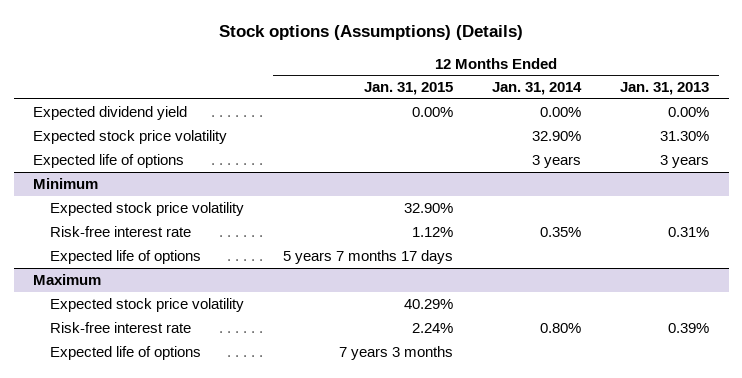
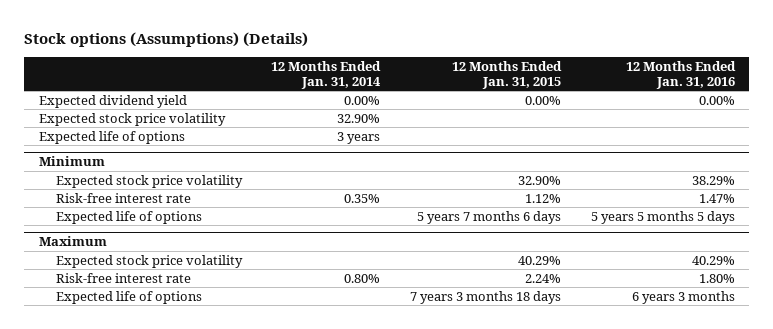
[620,82,710,96] Jan. 31, 2013 -> none
none -> [625,60,736,89] 12 Months Ended Jan. 31, 2016
[282,249,453,264] 5 years 7 months 17 days -> [416,210,561,224] 5 years 7 months 6 days
[338,345,453,360] 7 years 3 months -> [409,290,561,304] 7 years 3 months 18 days

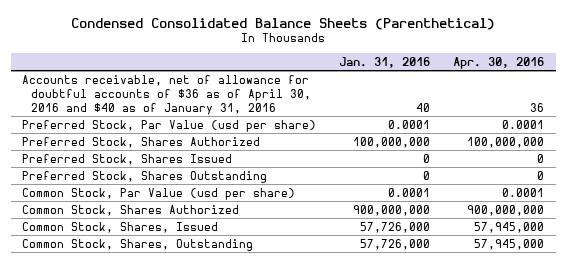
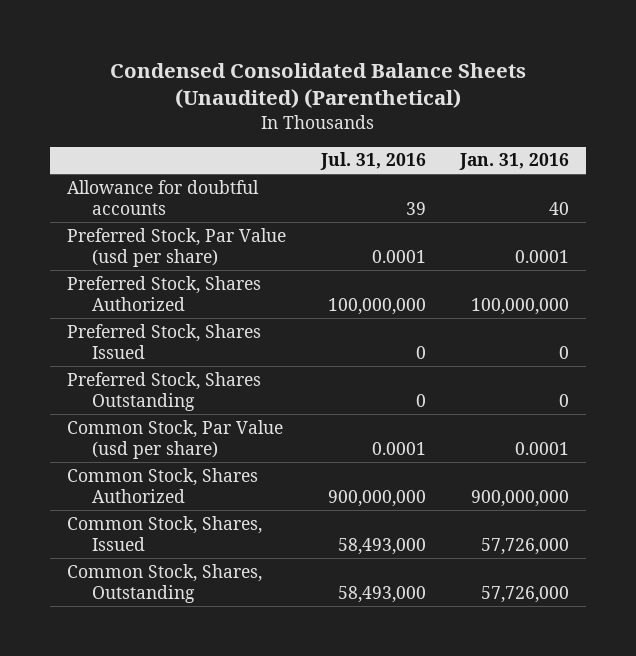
[71,17,496,30] Condensed Consolidated Balance Sheets (Parenthetical) -> [110,62,527,109] Condensed Consolidated Balance Sheets (Unaudited) (Parenthetical)
[453,56,545,69] Apr. 30, 2016 -> none
none -> [319,152,426,171] Jul. 31, 2016
[22,74,312,115] Accounts receivable, net of allowance for doubtful accounts of $36 as of April 30, 2016 and $40 as of January 31, 2016 -> [67,179,260,216] Allowance for doubtful accounts

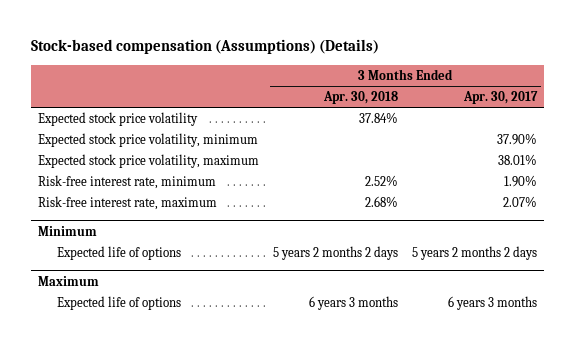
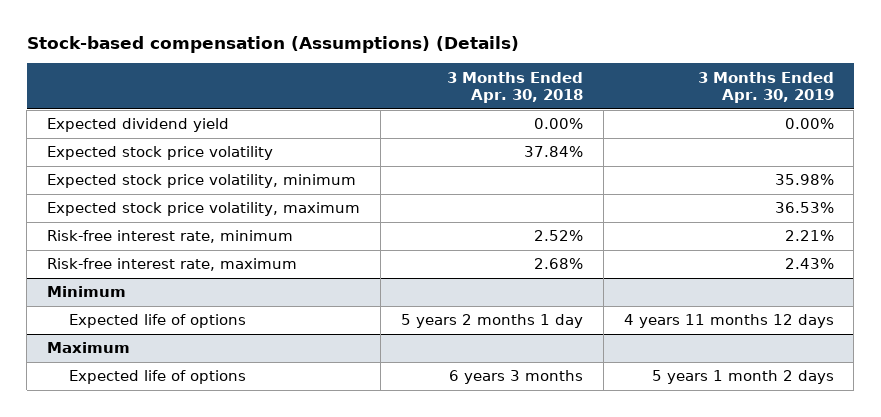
[463,91,539,105] Apr. 30, 2017 -> none
none -> [697,71,834,103] 3 Months Ended Apr. 30, 2019
none -> [47,118,230,133] Expected dividend yield
[273,246,399,261] 5 years 2 months 2 days -> [400,314,583,329] 5 years 2 months 1 day

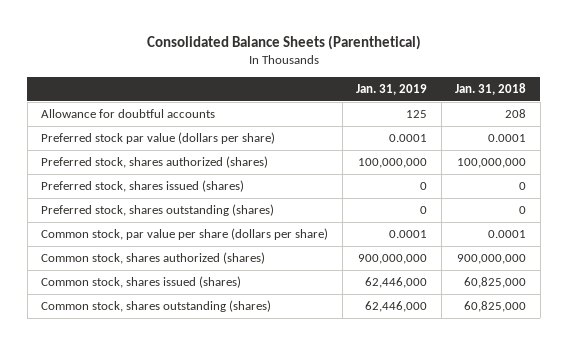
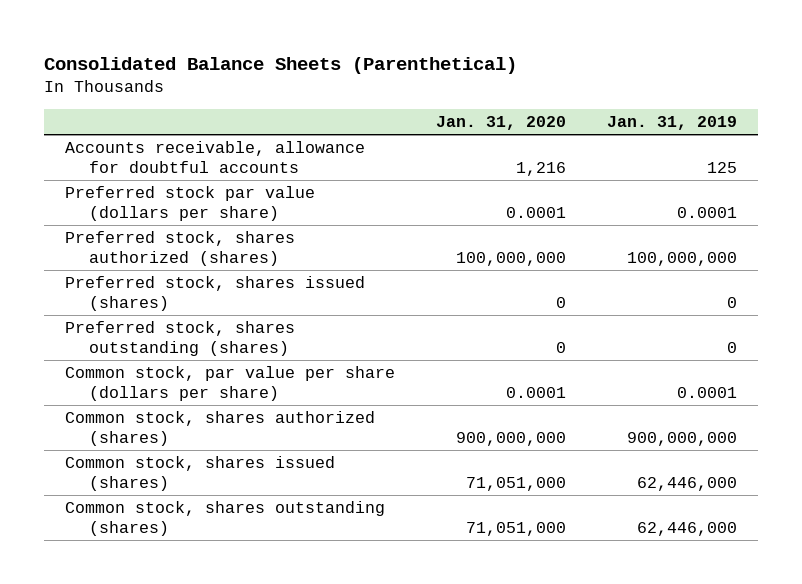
[455,83,527,96] Jan. 31, 2018 -> none
none -> [436,115,567,130] Jan. 31, 2020
[41,109,216,119] Allowance for doubtful accounts -> [64,141,365,173] Accounts receivable, allowance for doubtful accounts

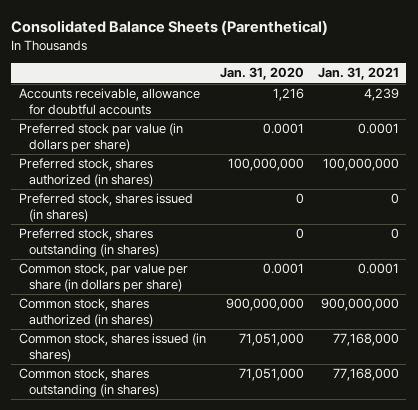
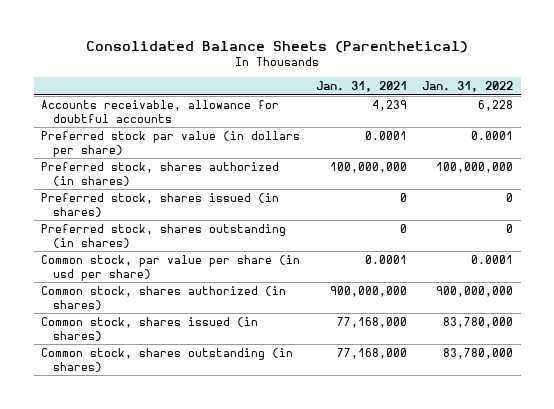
[219,67,304,81] Jan. 31, 2020 -> none
none -> [422,80,514,92] Jan. 31, 2022
[18,263,188,292] Common stock, par value per share (in dollars per share) -> [41,255,301,281] Common stock, par value per share (in usd per share)

